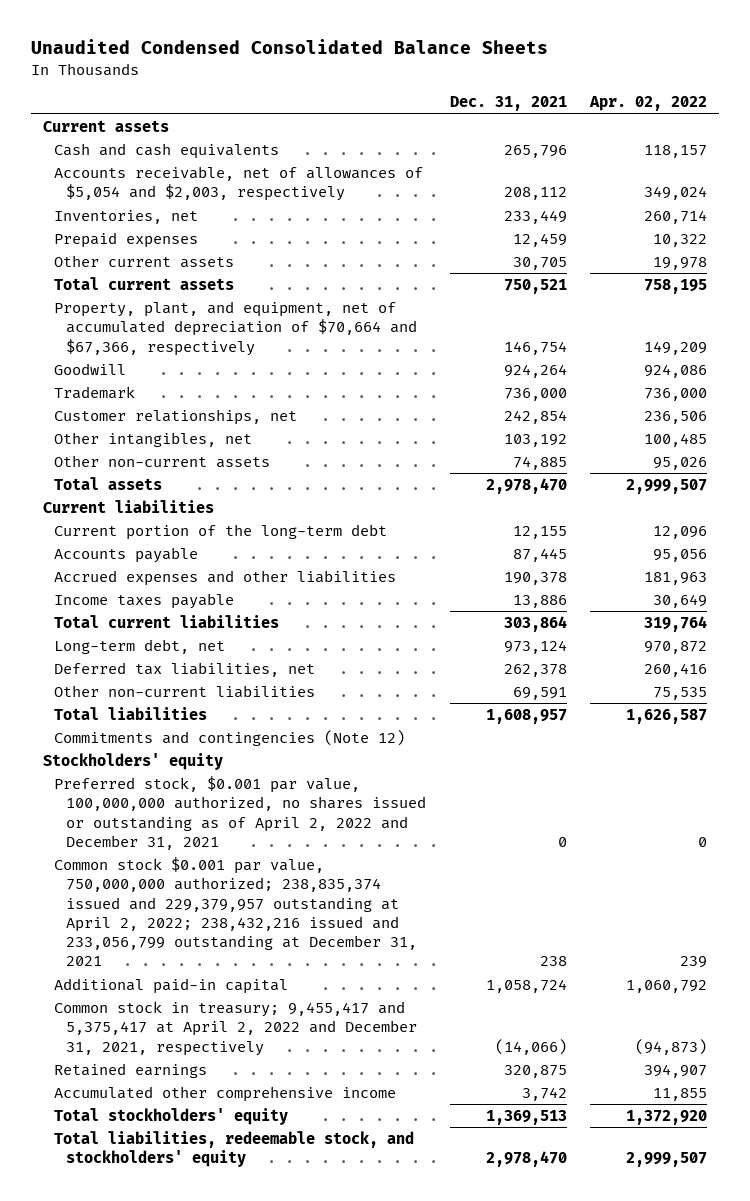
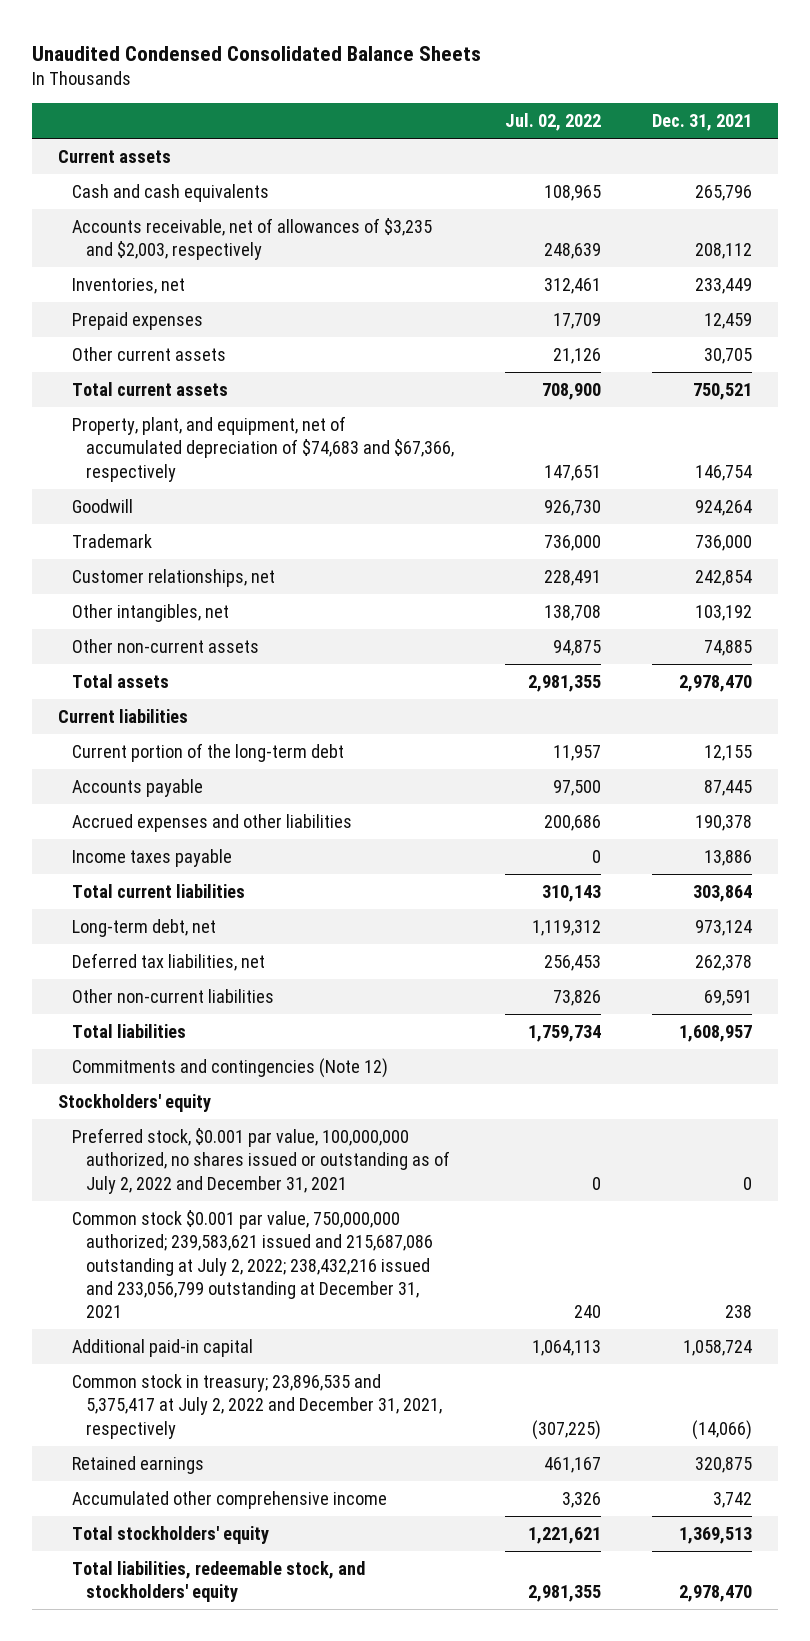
[589,96,708,112] Apr. 02, 2022 -> none
none -> [505,113,602,132] Jul. 02, 2022
[54,166,424,202] Accounts receivable, net of allowances of $5,054 and $2,003, respectively -> [72,217,433,261] Accounts receivable, net of allowances of $3,235 and $2,003, respectively
[54,301,418,356] Property, plant, and equipment, net of accumulated depreciation of $70,664 and $67,366, respectively -> [72,415,455,482] Property, plant, and equipment, net of accumulated depreciation of $74,683 and $67,366, respectively
[54,776,427,850] Preferred stock, $0.001 par value, 100,000,000 authorized, no shares issued or outstanding as of April 2, 2022 and December 31, 2021 -> [72,1127,451,1194] Preferred stock, $0.001 par value, 100,000,000 authorized, no shares issued or outstanding as of July 2, 2022 and December 31, 2021
[54,857,418,967] Common stock $0.001 par value, 750,000,000 authorized; 238,835,374 issued and 229,379,957 outstanding at April 2, 2022; 238,432,216 issued and 233,056,799 outstanding at December 31, 2021 -> [72,1209,434,1319] Common stock $0.001 par value, 750,000,000 authorized; 239,583,621 issued and 215,687,086 outstanding at July 2, 2022; 238,432,216 issued and 233,056,799 outstanding at December 31, 2021
[54,1001,418,1056] Common stock in treasury; 9,455,417 and 5,375,417 at April 2, 2022 and December 31, 2021, respectively -> [72,1373,443,1439] Common stock in treasury; 23,896,535 and 5,375,417 at July 2, 2022 and December 31, 2021, respectively

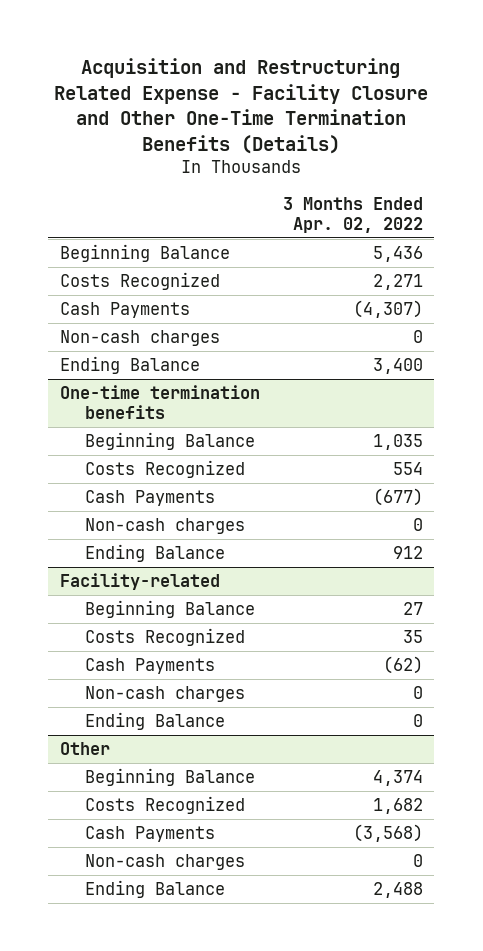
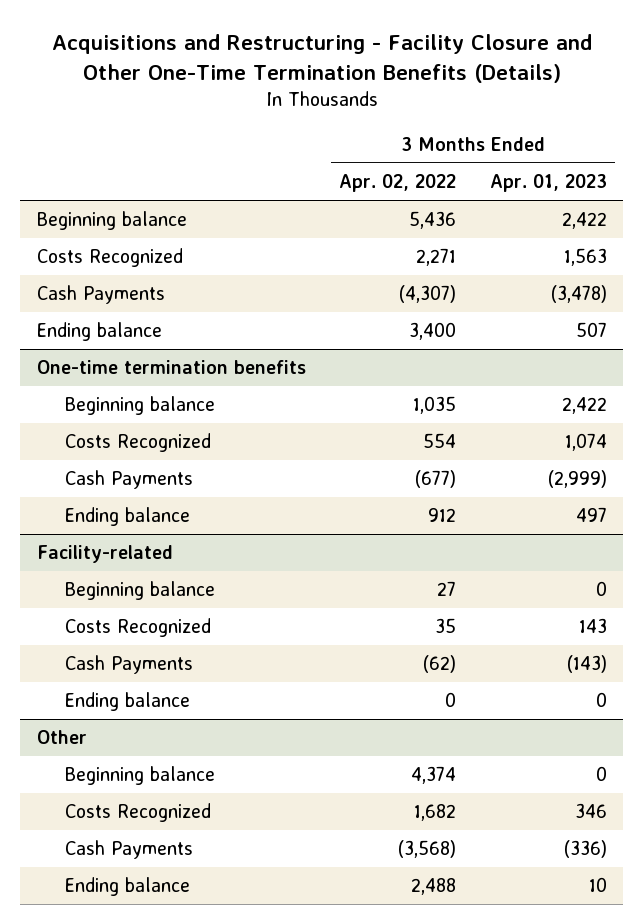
[54,57,429,154] Acquisition and Restructuring Related Expense - Facility Closure and Other One-Time Termination Benefits (Details) -> [51,34,592,84] Acquisitions and Restructuring - Facility Closure and Other One-Time Termination Benefits (Details)
none -> [489,174,607,193] Apr. 01, 2023
[59,244,230,263] Beginning Balance -> [36,211,187,231] Beginning balance
[59,330,220,347] Non-cash charges -> none
[59,356,200,375] Ending Balance -> [36,322,162,342] Ending balance
[85,432,256,451] Beginning Balance -> [64,396,215,416] Beginning balance
[85,518,246,535] Non-cash charges -> none
[85,544,226,563] Ending Balance -> [64,507,190,527] Ending balance
[85,600,256,619] Beginning Balance -> [64,581,215,601] Beginning balance
[85,686,246,703] Non-cash charges -> none
[85,712,226,731] Ending Balance -> [64,692,190,712] Ending balance
[85,768,256,787] Beginning Balance -> [64,766,215,786] Beginning balance
[85,854,246,871] Non-cash charges -> none
[85,880,226,899] Ending Balance -> [64,877,190,897] Ending balance

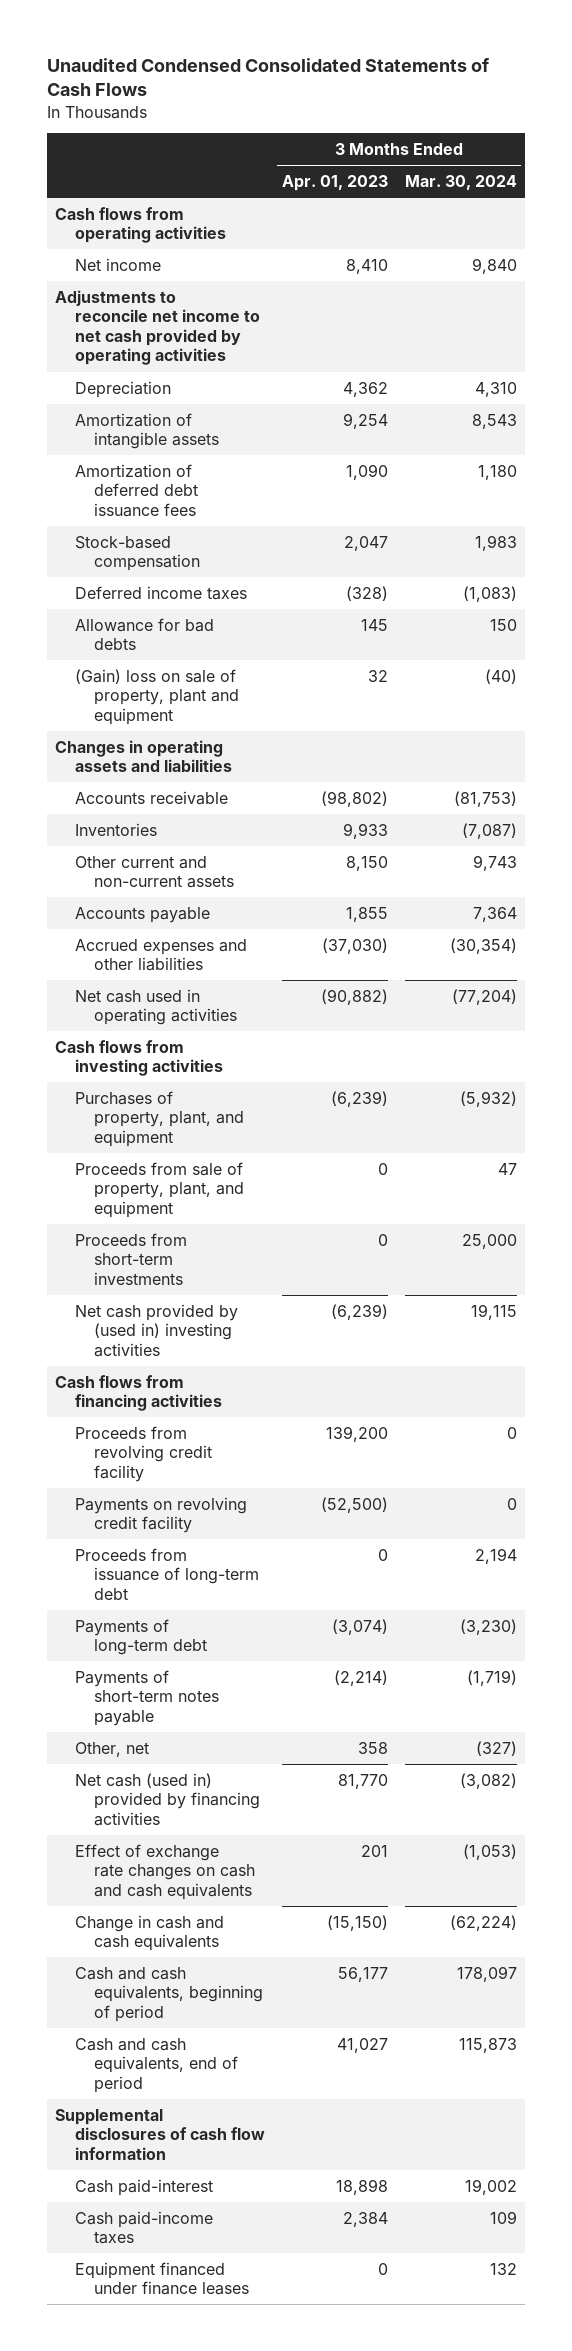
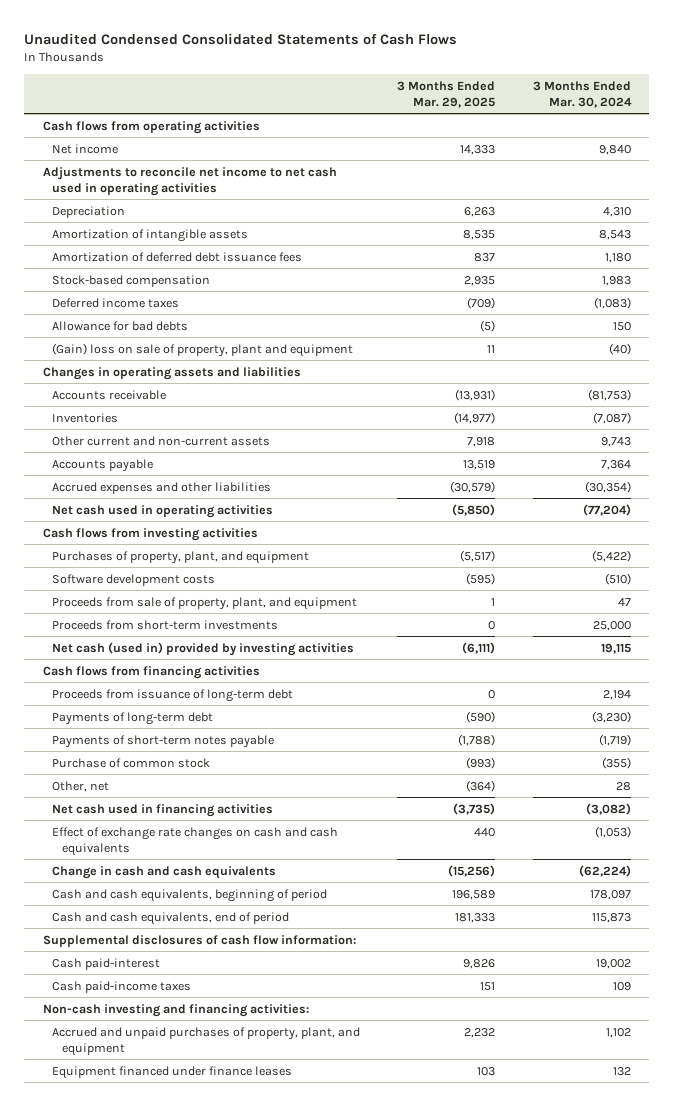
[281,175,388,192] Apr. 01, 2023 -> none
none -> [397,80,496,108] 3 Months Ended Mar. 29, 2025
[55,289,260,366] Adjustments to reconcile net income to net cash provided by operating activities -> [43,166,338,196] Adjustments to reconcile net income to net cash used in operating activities
[459,1090,517,1107] (5,932) -> [591,549,631,562] (5,422)
none -> [52,573,216,586] Software development costs
[74,1303,238,1357] Net cash provided by (used in) investing activities -> [52,641,355,656] Net cash (used in) provided by investing activities
[74,1425,212,1482] Proceeds from revolving credit facility -> none
[74,1496,247,1534] Payments on revolving credit facility -> none
none -> [52,757,211,768] Purchase of common stock
[475,1740,517,1756] (327) -> [615,781,631,791] 28
[74,1772,260,1826] Net cash (used in) provided by financing activities -> [52,803,274,817] Net cash used in financing activities
[55,2108,265,2160] Supplemental disclosures of cash flow information -> [43,934,357,947] Supplemental disclosures of cash flow information:
none -> [43,1003,310,1017] Non-cash investing and financing activities:
none -> [52,1026,361,1056] Accrued and unpaid purchases of property, plant, and equipment

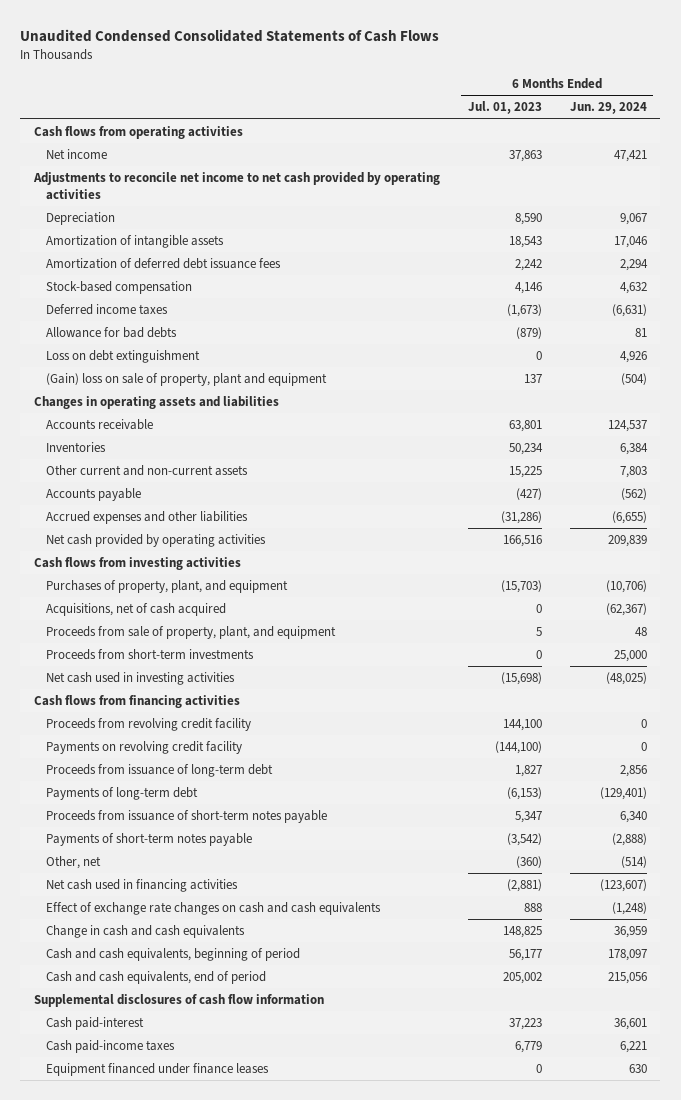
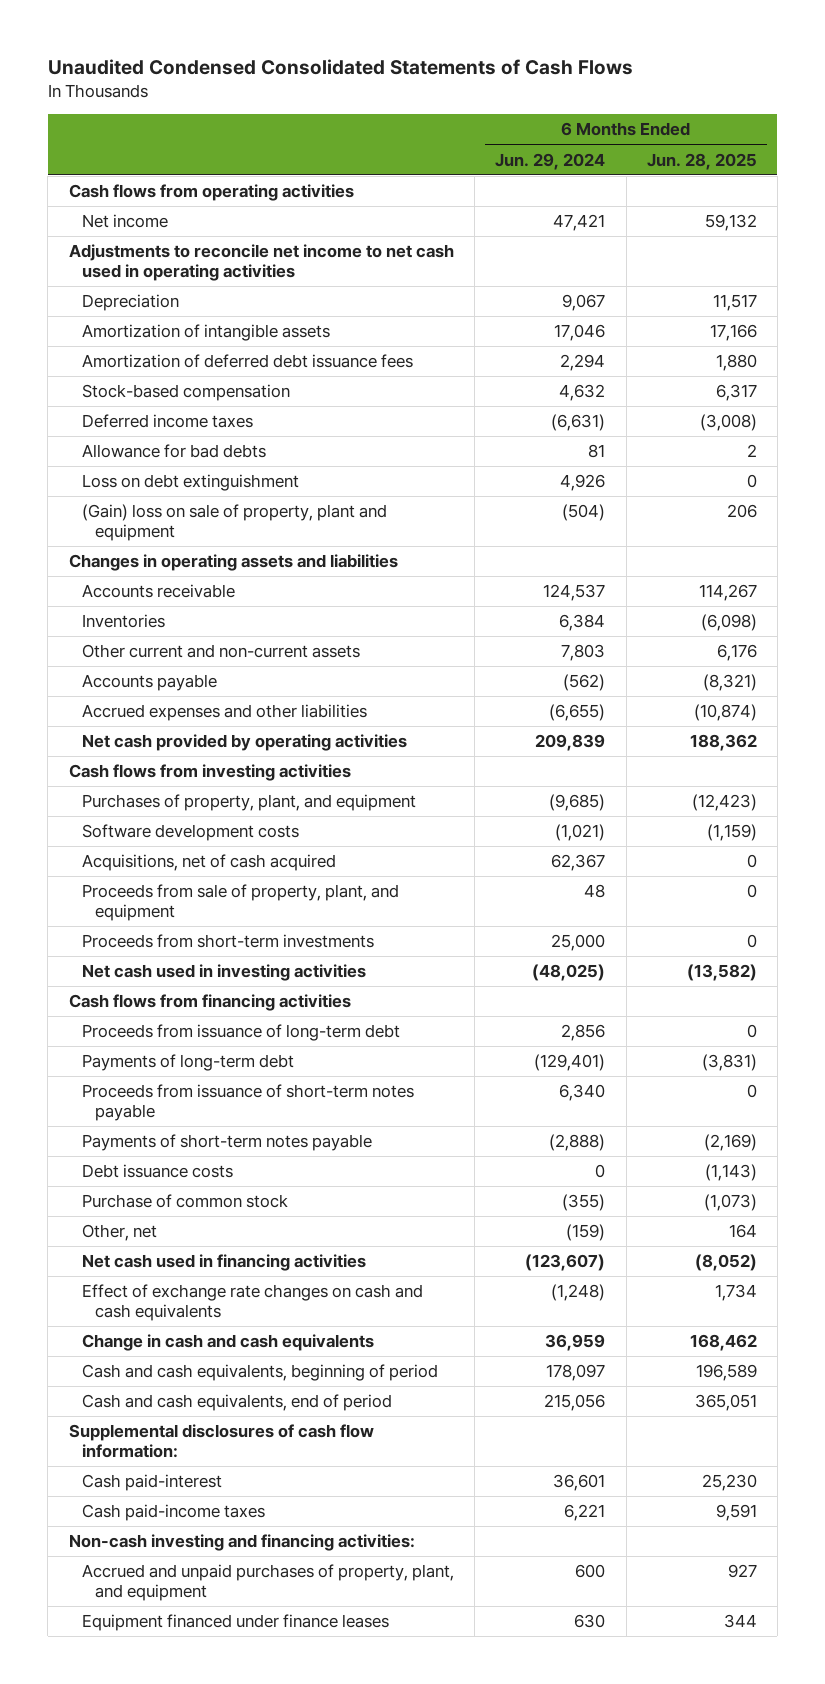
[467,101,542,115] Jul. 01, 2023 -> none
none -> [646,152,757,170] Jun. 28, 2025
[33,172,441,201] Adjustments to reconcile net income to net cash provided by operating activities -> [68,244,454,281] Adjustments to reconcile net income to net cash used in operating activities
[605,580,647,594] (10,706) -> [549,794,606,812] (9,685)
none -> [82,824,300,842] Software development costs
[605,603,647,617] (62,367) -> [551,854,606,872] 62,367
[45,718,251,732] Proceeds from revolving credit facility -> none
[45,741,242,755] Payments on revolving credit facility -> none
none -> [82,1164,234,1179] Debt issuance costs
none -> [82,1194,289,1209] Purchase of common stock
[620,856,647,869] (514) -> [566,1224,606,1242] (159)
[34,994,325,1008] Supplemental disclosures of cash flow information -> [68,1424,374,1458] Supplemental disclosures of cash flow information:
none -> [68,1534,415,1552] Non-cash investing and financing activities:
none -> [82,1564,455,1601] Accrued and unpaid purchases of property, plant, and equipment

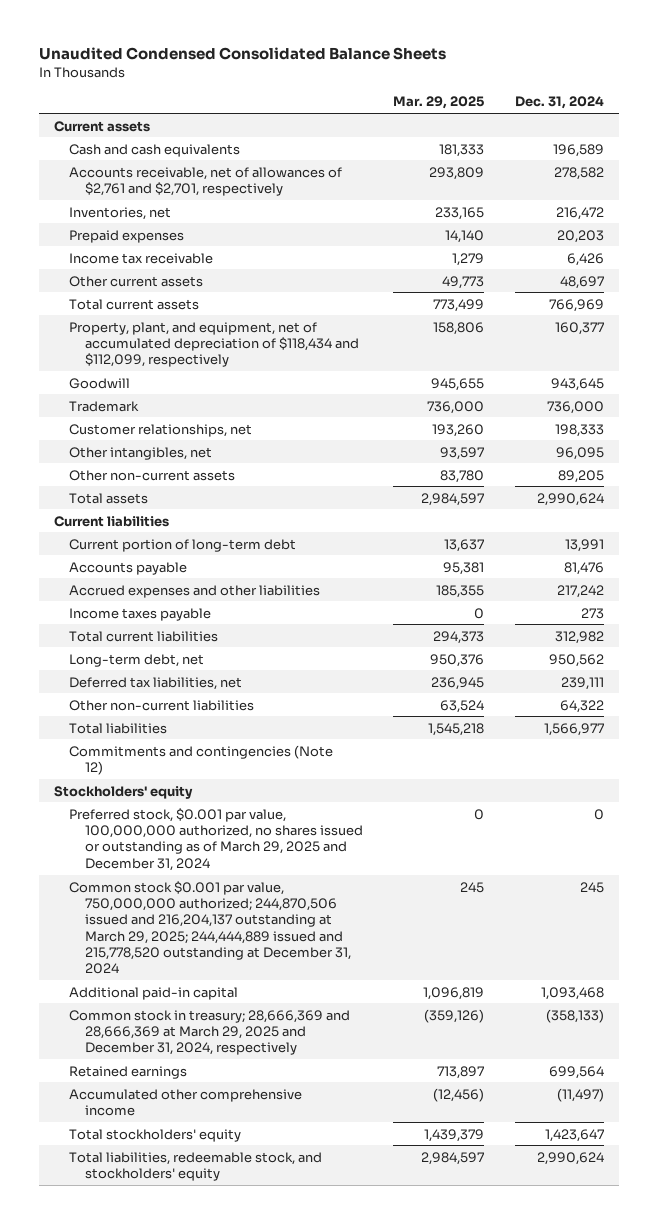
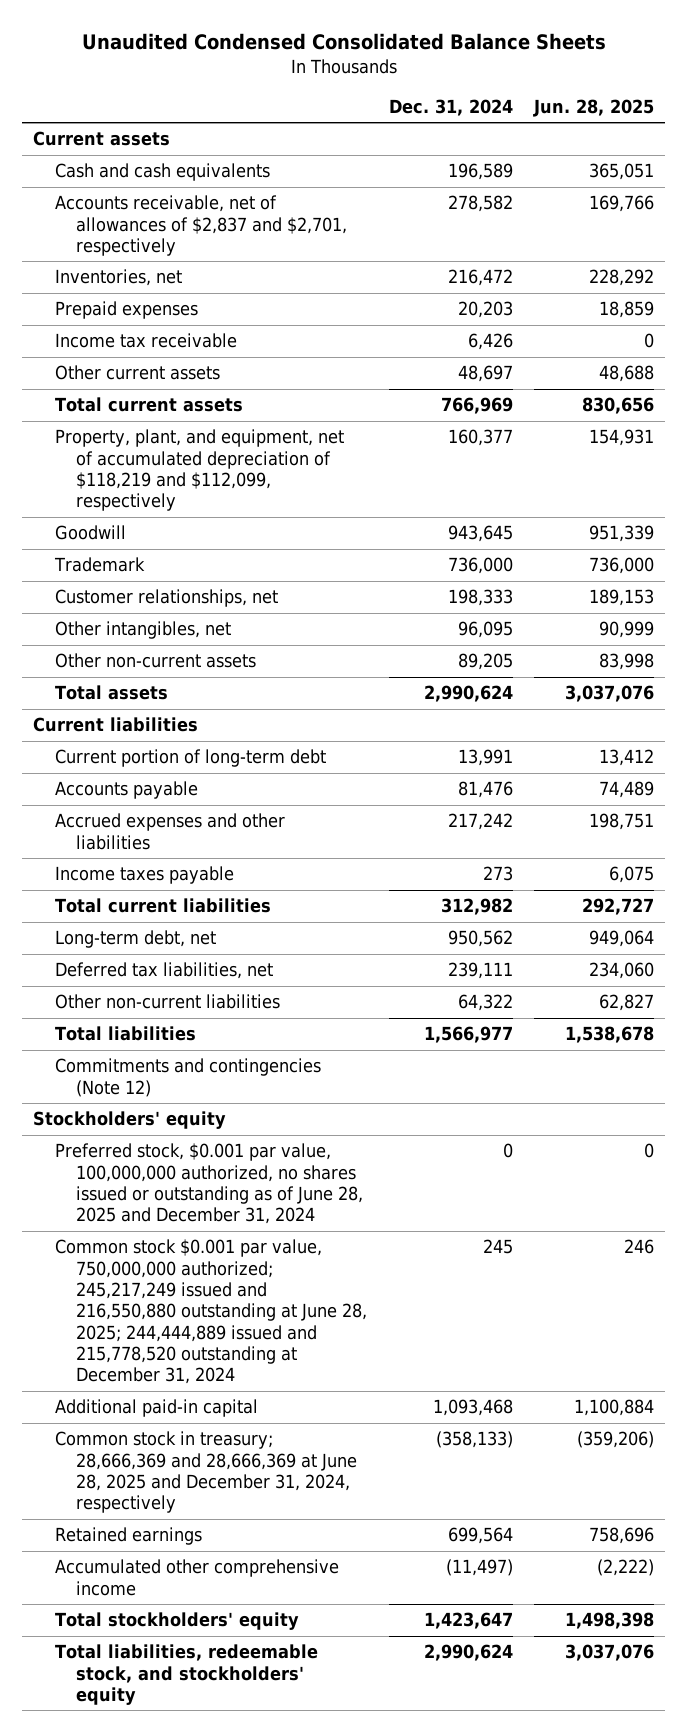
[393,96,485,110] Mar. 29, 2025 -> none
none -> [533,98,655,117] Jun. 28, 2025
[69,166,343,196] Accounts receivable, net of allowances of $2,761 and $2,701, respectively -> [54,195,347,256] Accounts receivable, net of allowances of $2,837 and $2,701, respectively
[69,321,359,368] Property, plant, and equipment, net of accumulated depreciation of $118,434 and $112,099, respectively -> [54,429,344,512] Property, plant, and equipment, net of accumulated depreciation of $118,219 and $112,099, respectively
[69,807,363,871] Preferred stock, $0.001 par value, 100,000,000 authorized, no shares issued or outstanding as of March 29, 2025 and December 31, 2024 -> [54,1143,363,1225] Preferred stock, $0.001 par value, 100,000,000 authorized, no shares issued or outstanding as of June 28, 2025 and December 31, 2024
[69,880,351,975] Common stock $0.001 par value, 750,000,000 authorized; 244,870,506 issued and 216,204,137 outstanding at March 29, 2025; 244,444,889 issued and 215,778,520 outstanding at December 31, 2024 -> [54,1239,367,1385] Common stock $0.001 par value, 750,000,000 authorized; 245,217,249 issued and 216,550,880 outstanding at June 28, 2025; 244,444,889 issued and 215,778,520 outstanding at December 31, 2024
[69,1009,351,1056] Common stock in treasury; 28,666,369 and 28,666,369 at March 29, 2025 and December 31, 2024, respectively -> [54,1431,357,1514] Common stock in treasury; 28,666,369 and 28,666,369 at June 28, 2025 and December 31, 2024, respectively

